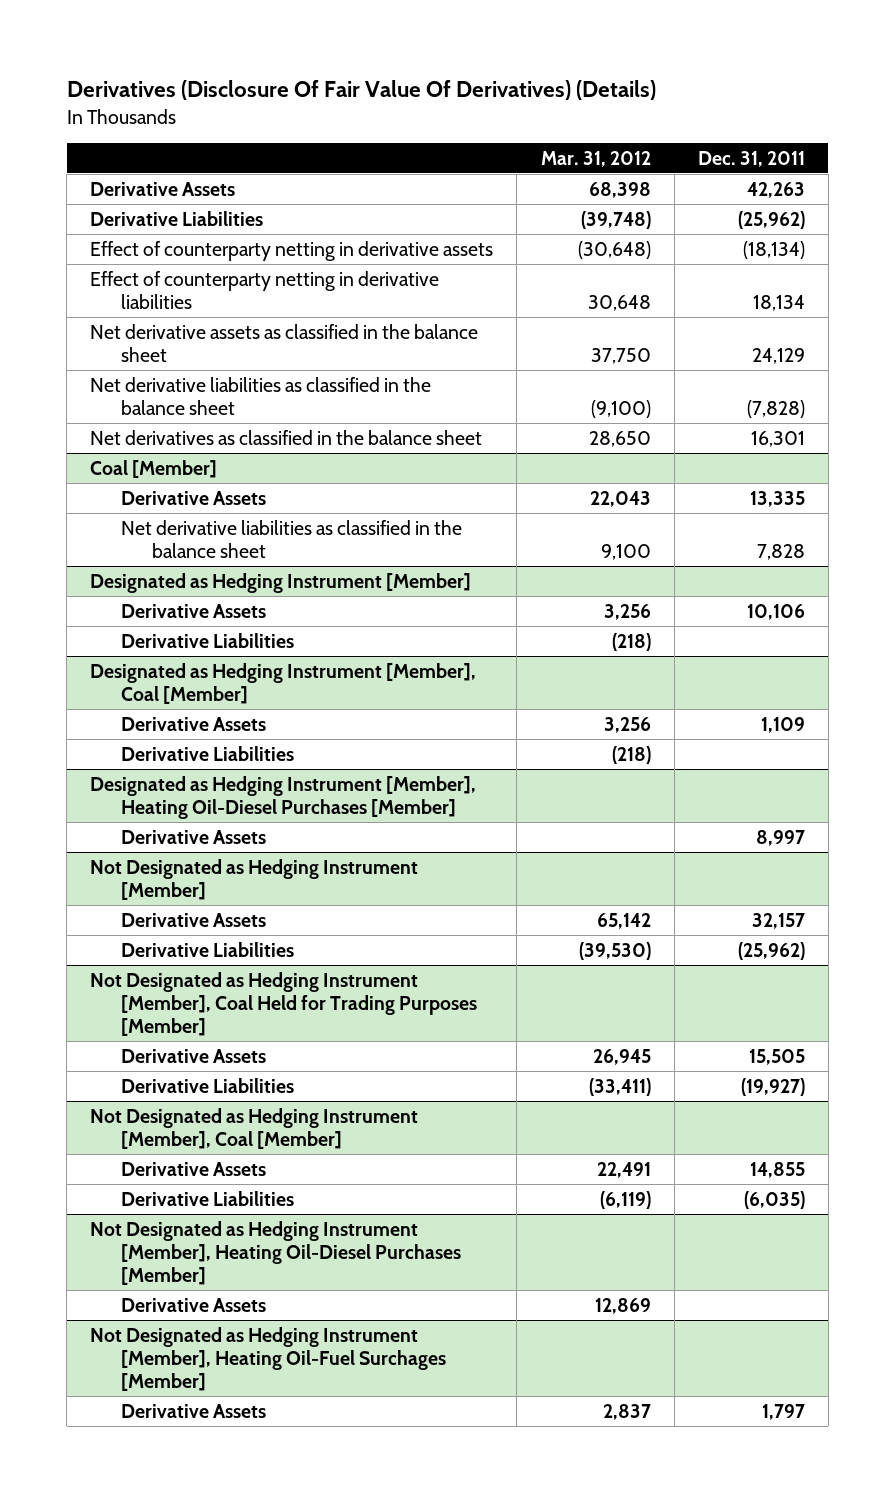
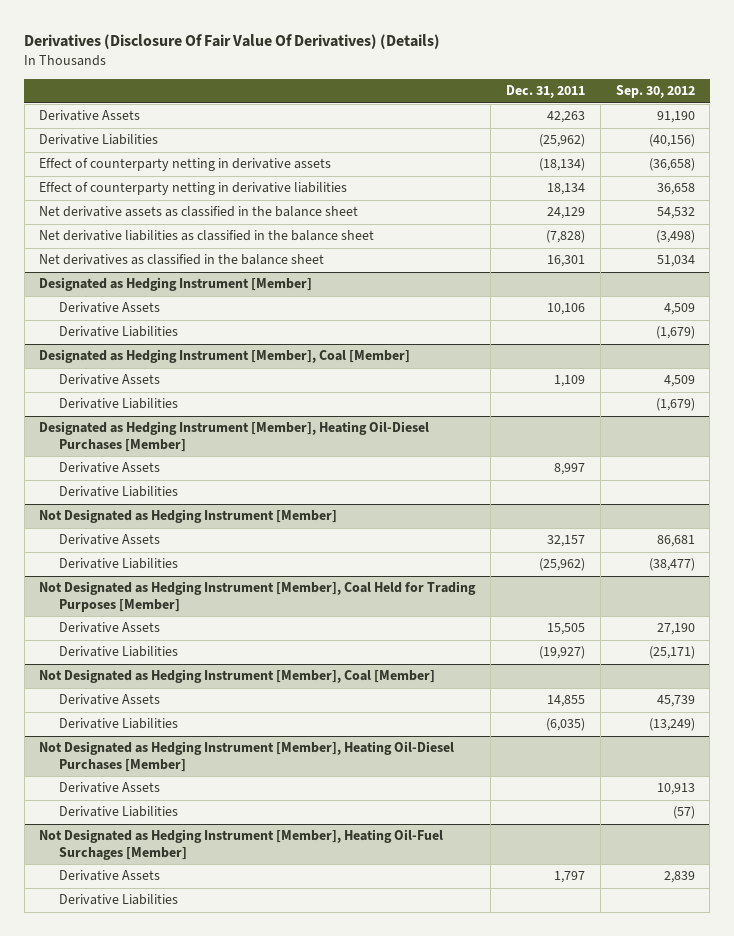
[540,150,651,167] Mar. 31, 2012 -> none
none -> [615,85,695,99] Sep. 30, 2012
[90,459,218,478] Coal [Member] -> none
[120,490,266,505] Derivative Assets -> none
[120,519,462,558] Net derivative liabilities as classified in the balance sheet -> none
none -> [59,486,179,498] Derivative Liabilities
none -> [59,806,179,818] Derivative Liabilities
none -> [59,894,179,906] Derivative Liabilities

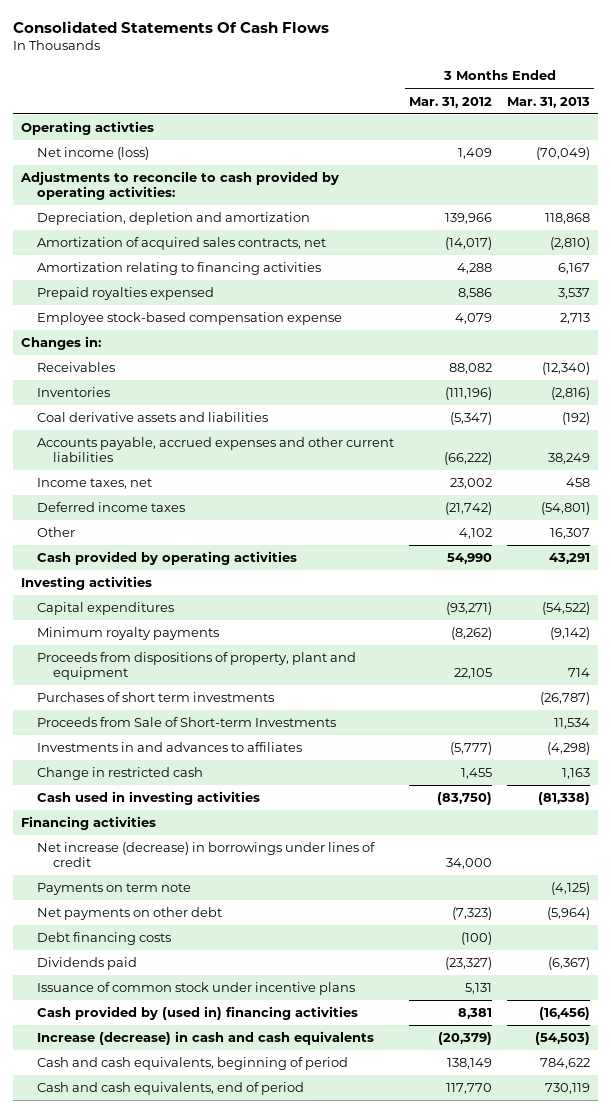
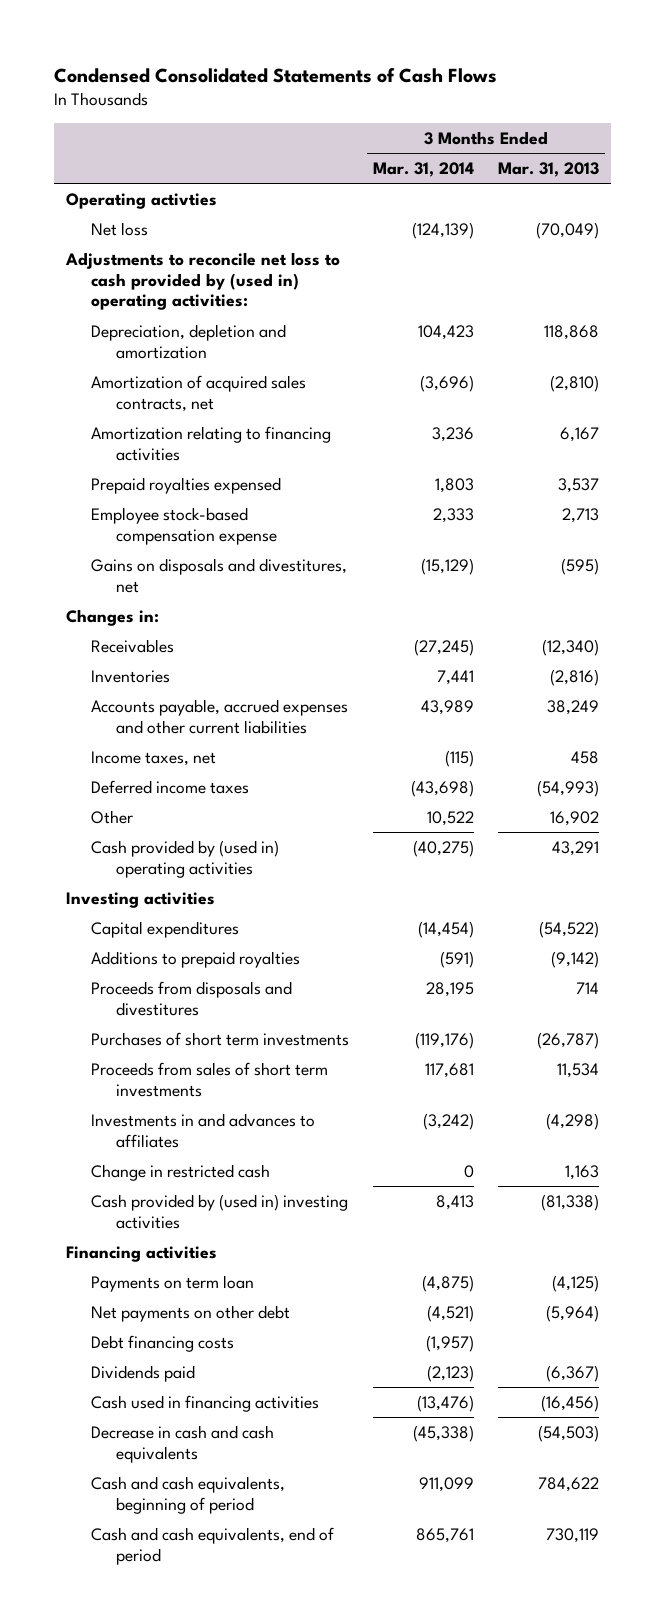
[13,21,330,34] Consolidated Statements Of Cash Flows -> [54,67,498,83] Condensed Consolidated Statements of Cash Flows
[409,96,493,108] Mar. 31, 2012 -> none
none -> [373,162,475,178] Mar. 31, 2014
[37,147,150,161] Net income (loss) -> [91,221,149,236] Net loss
[19,171,339,201] Adjustments to reconcile to cash provided by operating activities: -> [65,251,341,311] Adjustments to reconcile net loss to cash provided by (used in) operating activities:
none -> [91,557,348,593] Gains on disposals and divestitures, net
[37,412,269,423] Coal derivative assets and liabilities -> none
[541,502,591,516] (54,801) -> [537,779,600,797] (54,993)
[550,528,591,540] 16,307 -> [550,810,600,826] 16,902
[37,551,298,566] Cash provided by operating activities -> [91,839,280,878] Cash provided by (used in) operating activities
[37,627,220,641] Minimum royalty payments -> [91,950,301,968] Additions to prepaid royalties
[37,652,357,681] Proceeds from dispositions of property, plant and equipment -> [91,980,293,1016] Proceeds from disposals and divestitures
[37,717,337,728] Proceeds from Sale of Short-term Investments -> [91,1061,329,1097] Proceeds from sales of short term investments
[37,791,261,806] Cash used in investing activities -> [91,1193,349,1229] Cash provided by (used in) investing activities
[37,842,376,868] Net increase (decrease) in borrowings under lines of credit -> none
[37,883,192,896] Payments on term note -> [91,1274,255,1292] Payments on term loan
[37,982,356,996] Issuance of common stock under incentive plans -> none
[37,1006,359,1021] Cash provided by (used in) financing activities -> [91,1394,320,1412] Cash used in financing activities
[37,1031,375,1046] Increase (decrease) in cash and cash equivalents -> [91,1424,275,1463] Decrease in cash and cash equivalents

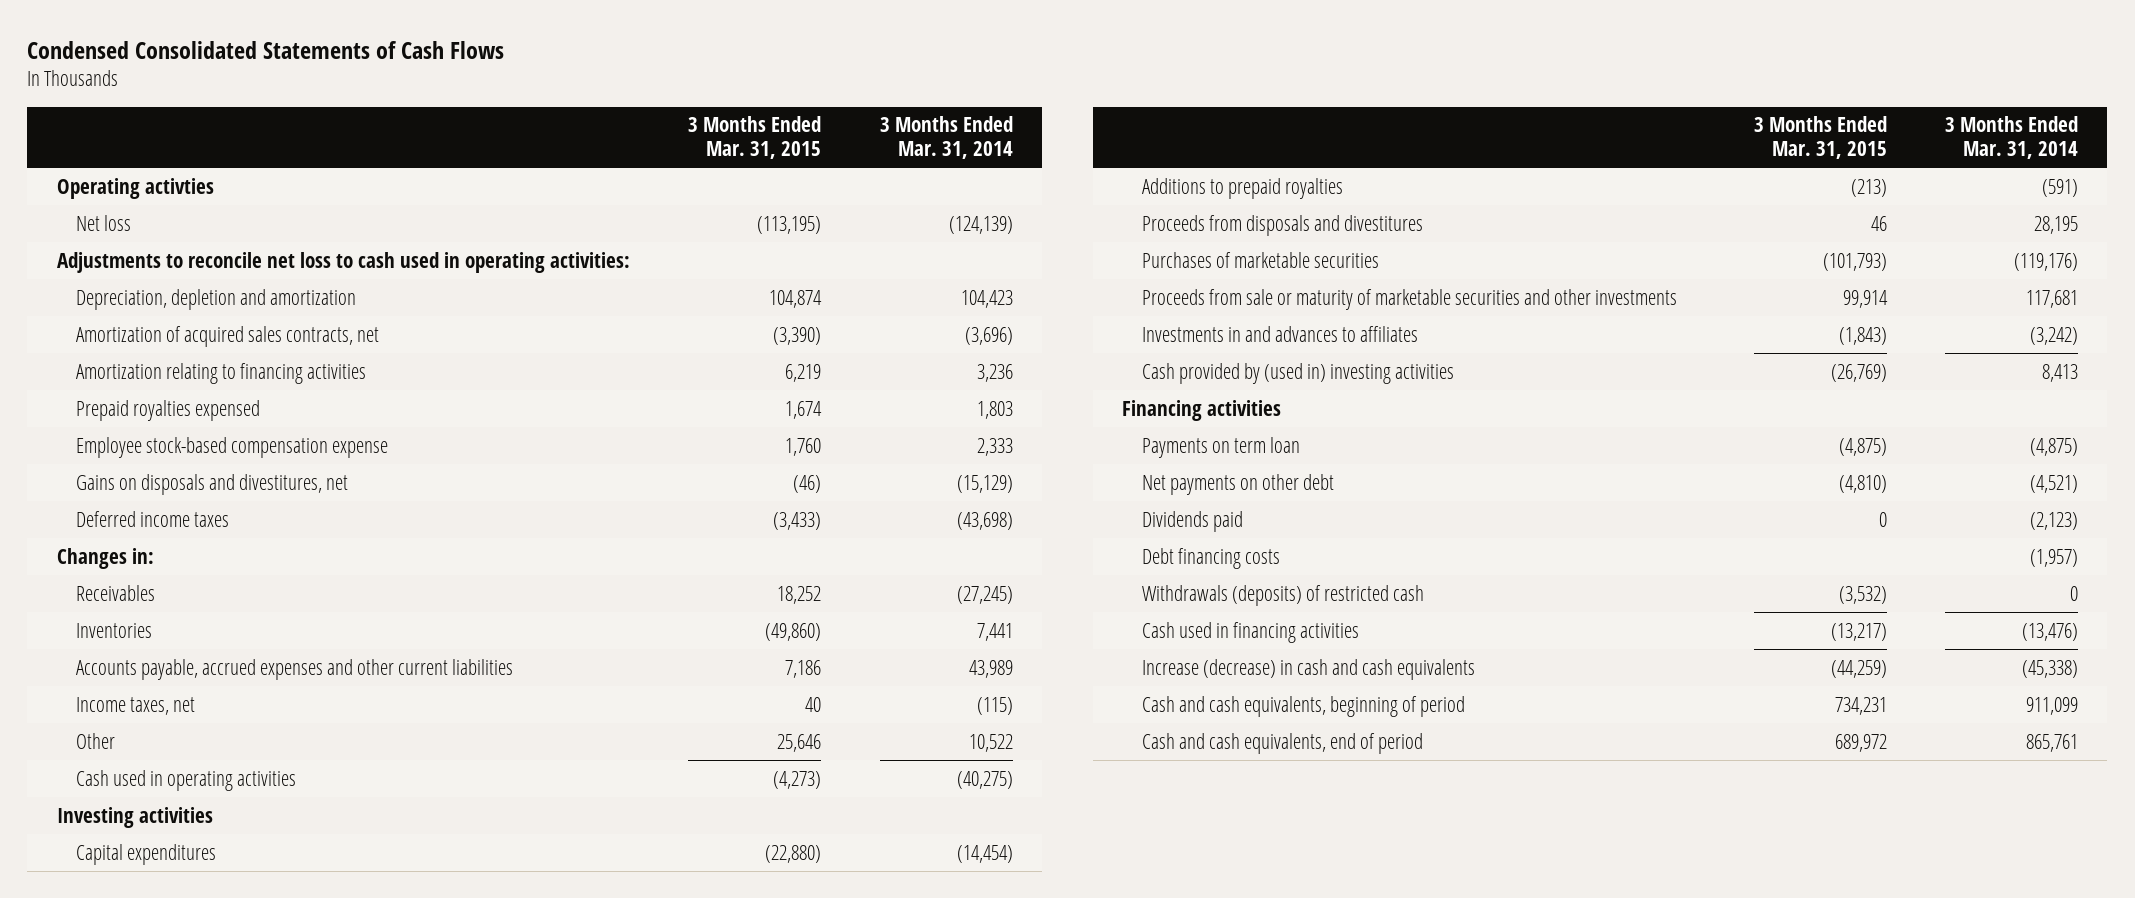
[498,162,600,178] Mar. 31, 2013 -> none
none -> [688,116,822,159] 3 Months Ended Mar. 31, 2015
[65,251,341,311] Adjustments to reconcile net loss to cash provided by (used in) operating activities: -> [56,251,630,273] Adjustments to reconcile net loss to cash used in operating activities:
[91,779,250,794] Deferred income taxes -> [76,510,230,527] Deferred income taxes
[91,839,280,878] Cash provided by (used in) operating activities -> [76,769,297,791] Cash used in operating activities
[91,1031,350,1046] Purchases of short term investments -> [1141,251,1379,268] Purchases of marketable securities
[91,1061,329,1097] Proceeds from sales of short term investments -> [1141,288,1677,310] Proceeds from sale or maturity of marketable securities and other investments
[91,1163,271,1181] Change in restricted cash -> none
[91,1334,235,1352] Debt financing costs -> [1141,547,1280,569] Debt financing costs
none -> [1141,584,1424,606] Withdrawals (deposits) of restricted cash
[91,1424,275,1463] Decrease in cash and cash equivalents -> [1141,658,1475,680] Increase (decrease) in cash and cash equivalents

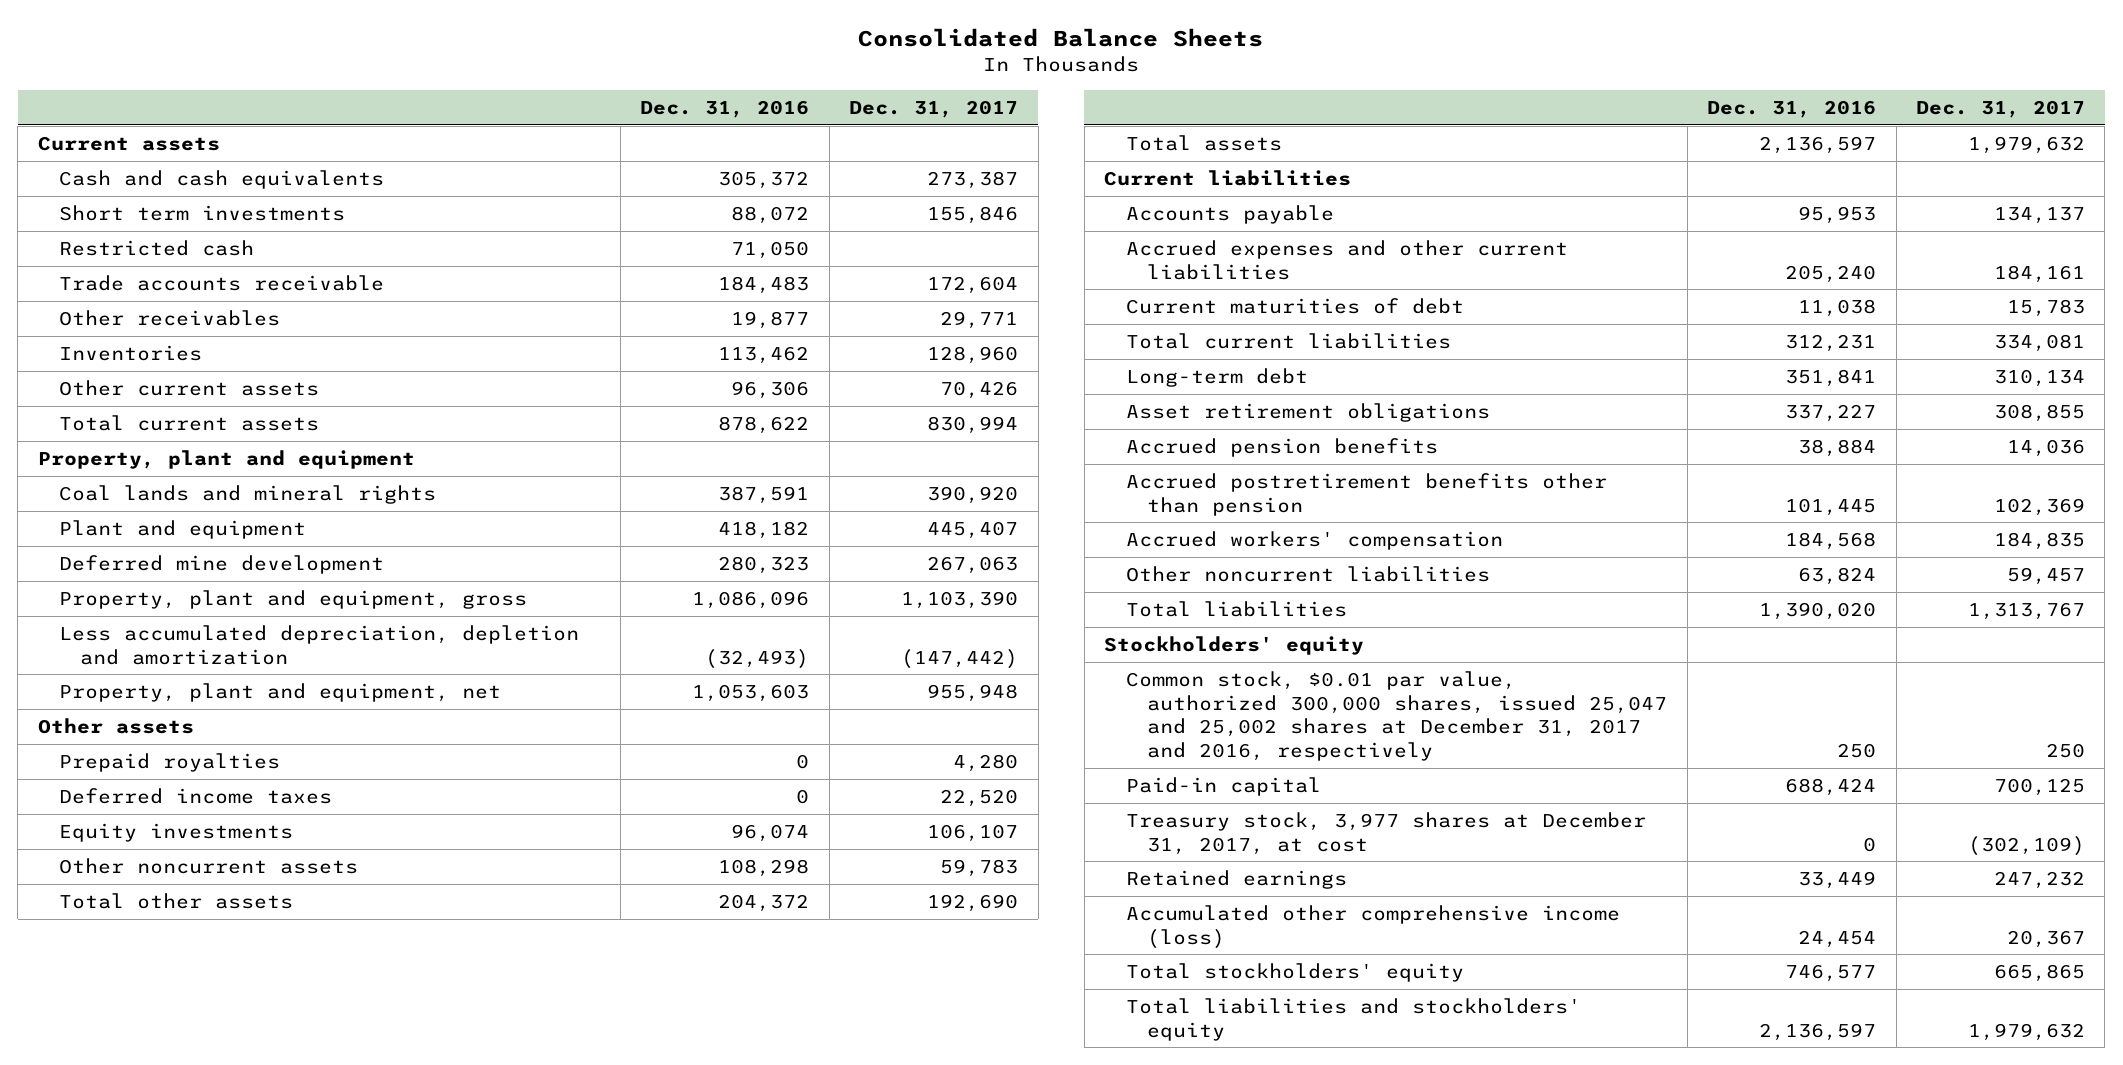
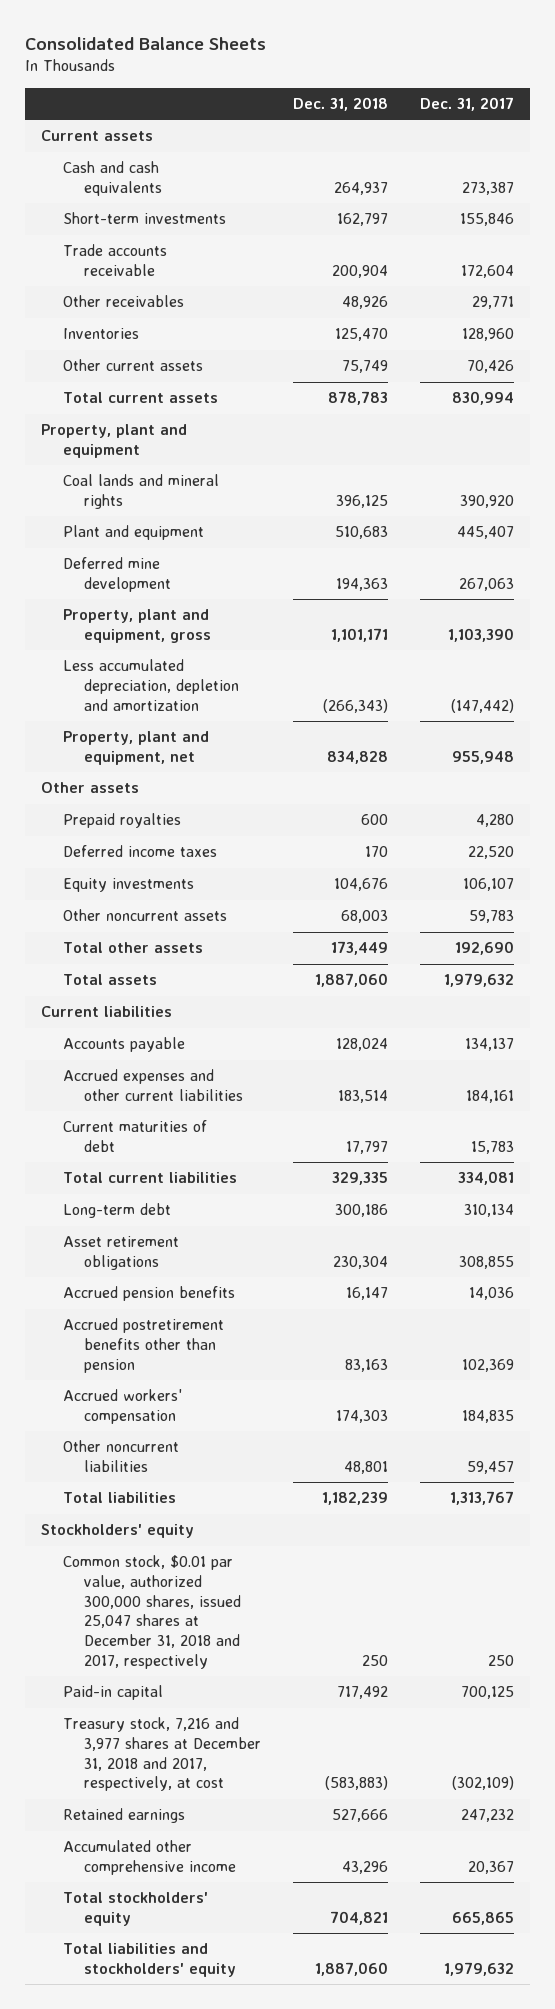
[640,99,810,118] Dec. 31, 2016 -> none
none -> [293,96,389,111] Dec. 31, 2018
[58,239,254,256] Restricted cash -> none
[58,204,345,221] Short term investments -> [62,212,226,225] Short-term investments
[1125,670,1668,761] Common stock, $0.01 par value, authorized 300,000 shares, issued 25,047 and 25,002 shares at December 31, 2017 and 2016, respectively -> [62,1555,242,1669] Common stock, $0.01 par value, authorized 300,000 shares, issued 25,047 shares at December 31, 2018 and 2017, respectively
[1125,811,1646,855] Treasury stock, 3,977 shares at December 31, 2017, at cost -> [62,1717,262,1792] Treasury stock, 7,216 and 3,977 shares at December 31, 2018 and 2017, respectively, at cost
[1125,904,1620,949] Accumulated other comprehensive income (loss) -> [62,1840,237,1875] Accumulated other comprehensive income

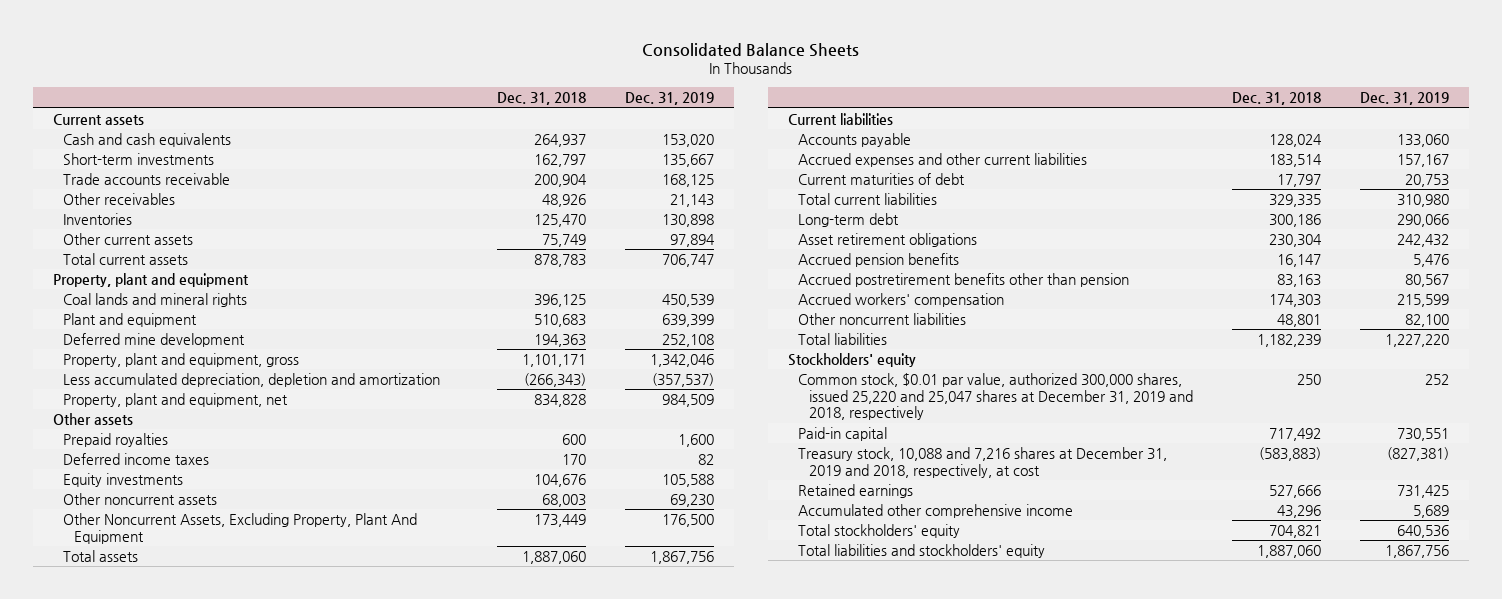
[420,96,515,111] Dec. 31, 2017 -> none
none -> [625,92,715,106] Dec. 31, 2019
[62,942,203,954] Total other assets -> [63,513,418,544] Other Noncurrent Assets, Excluding Property, Plant And Equipment
[62,1555,242,1669] Common stock, $0.01 par value, authorized 300,000 shares, issued 25,047 shares at December 31, 2018 and 2017, respectively -> [798,373,1194,421] Common stock, $0.01 par value, authorized 300,000 shares, issued 25,220 and 25,047 shares at December 31, 2019 and 2018, respectively
[62,1717,262,1792] Treasury stock, 7,216 and 3,977 shares at December 31, 2018 and 2017, respectively, at cost -> [798,447,1168,478] Treasury stock, 10,088 and 7,216 shares at December 31, 2019 and 2018, respectively, at cost

